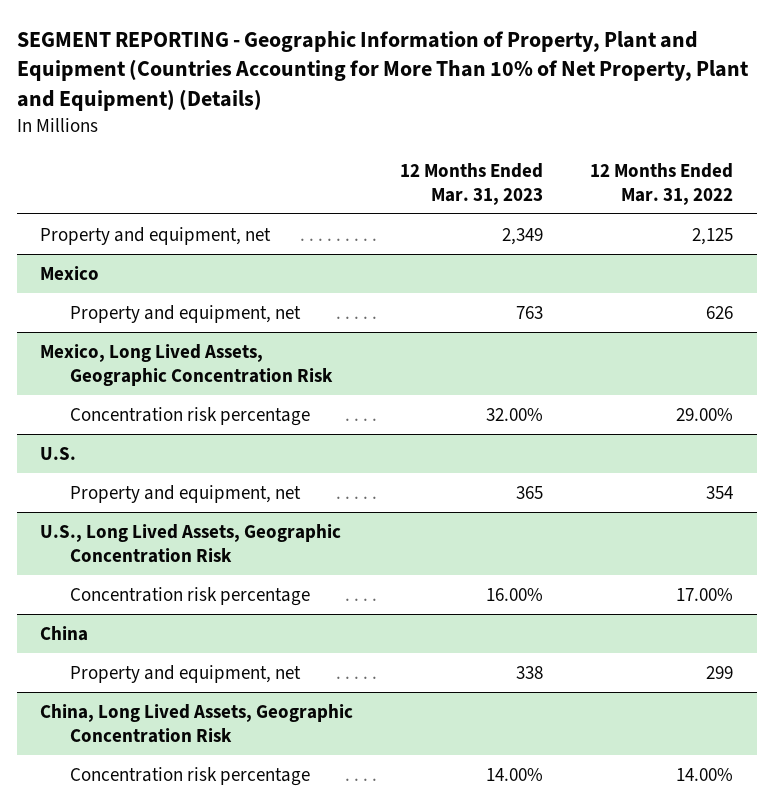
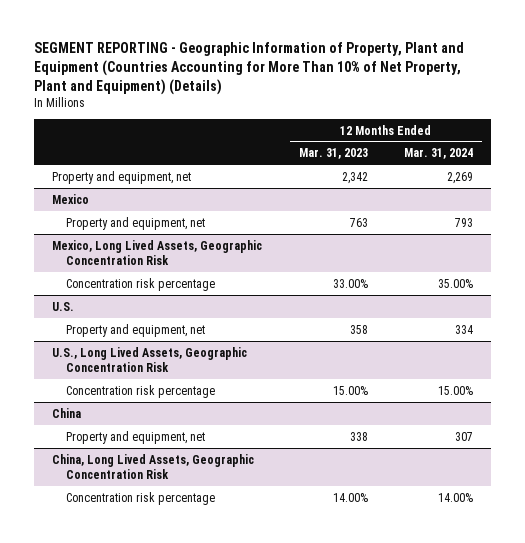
[590,162,734,205] 12 Months Ended Mar. 31, 2022 -> none
none -> [404,148,474,160] Mar. 31, 2024
[502,227,544,245] 2,349 -> [341,171,368,184] 2,342
[486,407,544,421] 32.00% -> [332,278,368,288] 33.00%
[516,485,544,499] 365 -> [349,324,368,334] 358
[486,587,544,601] 16.00% -> [332,385,368,395] 15.00%

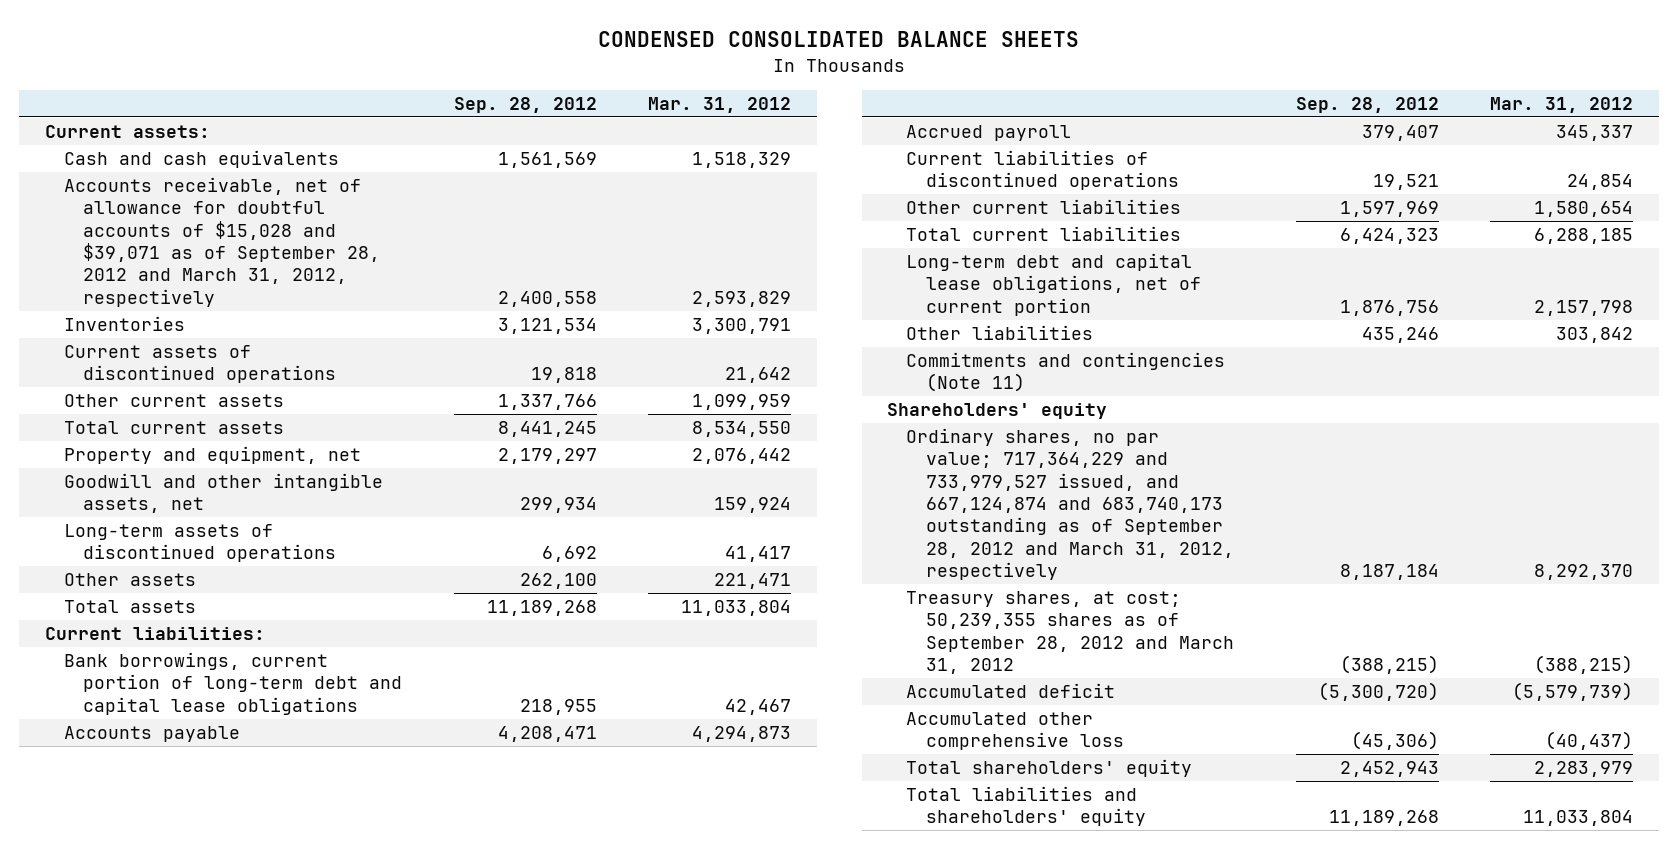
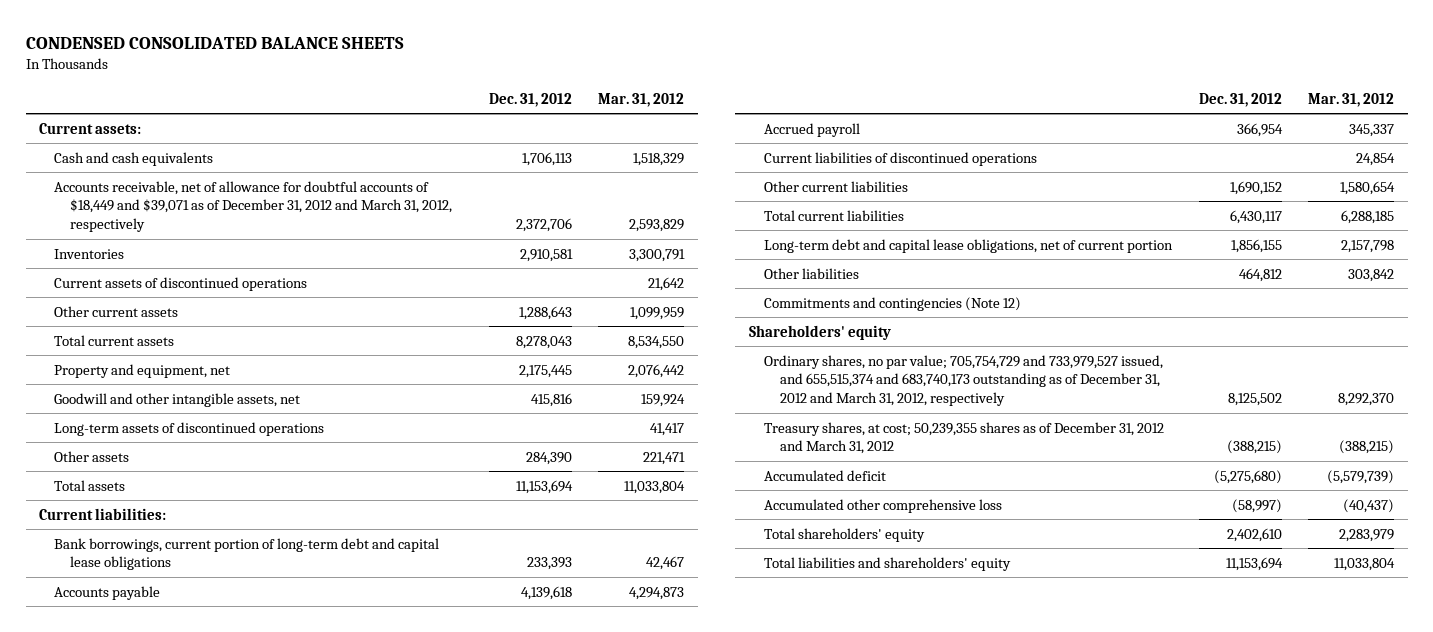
[453,96,597,113] Sep. 28, 2012 -> none
none -> [488,92,572,107] Dec. 31, 2012
[64,177,381,307] Accounts receivable, net of allowance for doubtful accounts of $15,028 and $39,071 as of September 28, 2012 and March 31, 2012, respectively -> [54,180,452,233] Accounts receivable, net of allowance for doubtful accounts of $18,449 and $39,071 as of December 31, 2012 and March 31, 2012, respectively
[906,352,1226,393] Commitments and contingencies (Note 11) -> [764,296,1022,311] Commitments and contingencies (Note 12)
[906,428,1234,581] Ordinary shares, no par value; 717,364,229 and 733,979,527 issued, and 667,124,874 and 683,740,173 outstanding as of September 28, 2012 and March 31, 2012, respectively -> [764,354,1164,407] Ordinary shares, no par value; 705,754,729 and 733,979,527 issued, and 655,515,374 and 683,740,173 outstanding as of December 31, 2012 and March 31, 2012, respectively
[906,591,1234,675] Treasury shares, at cost; 50,239,355 shares as of September 28, 2012 and March 31, 2012 -> [764,421,1165,455] Treasury shares, at cost; 50,239,355 shares as of December 31, 2012 and March 31, 2012

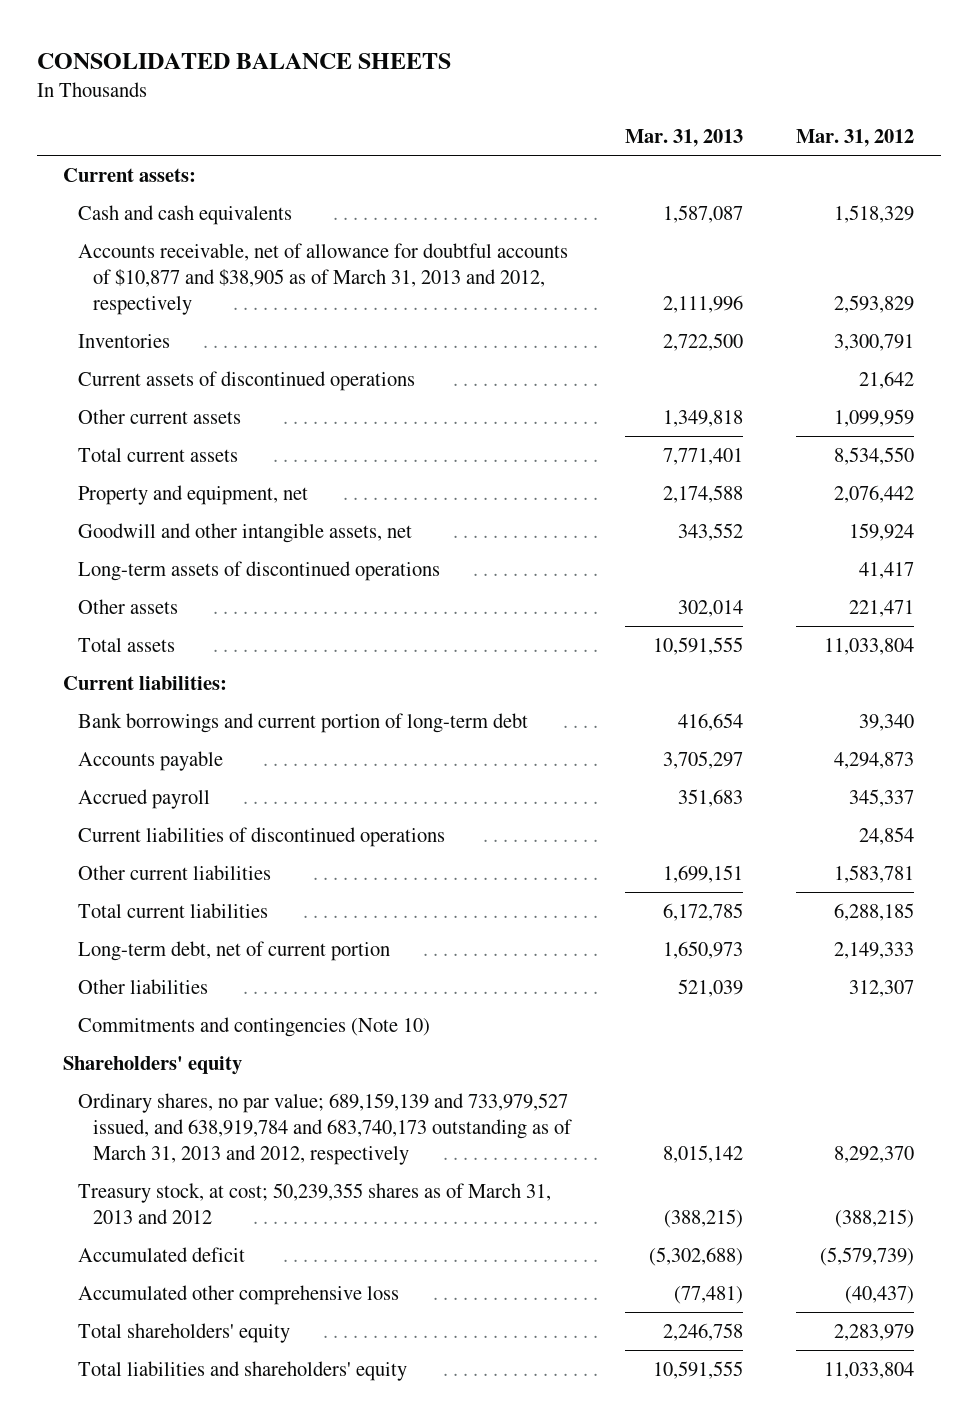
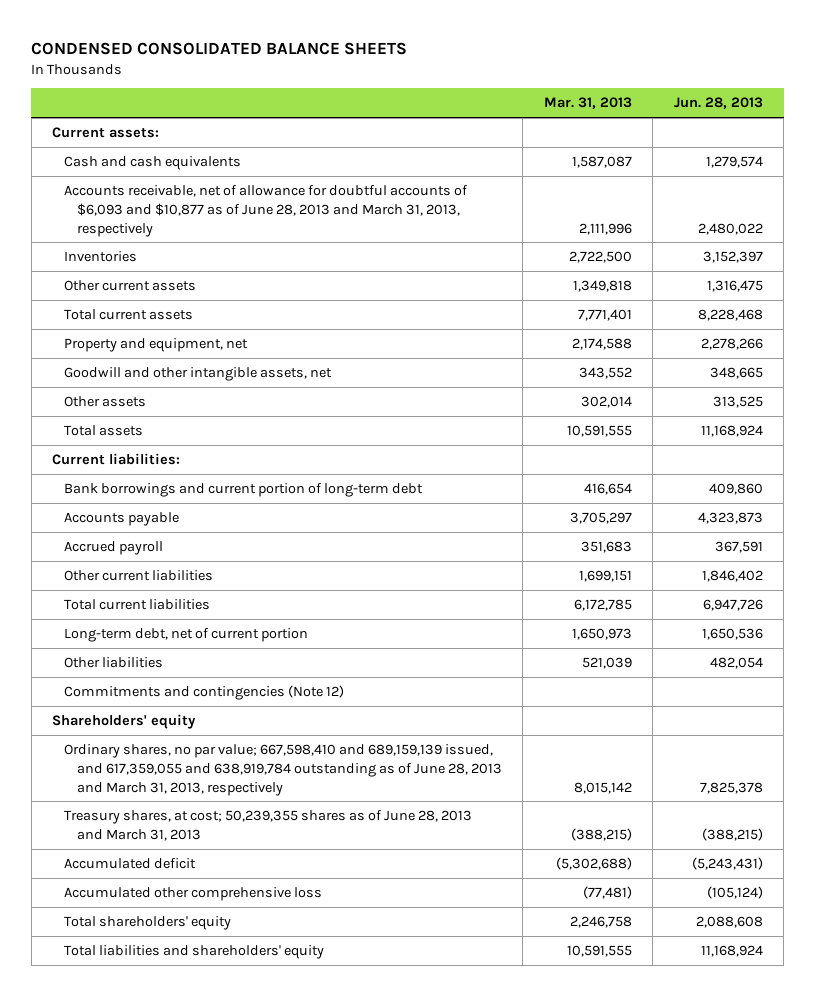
[36,52,451,69] CONSOLIDATED BALANCE SHEETS -> [31,42,408,56] CONDENSED CONSOLIDATED BALANCE SHEETS
[796,129,915,148] Mar. 31, 2012 -> none
none -> [673,97,763,110] Jun. 28, 2013
[78,242,569,316] Accounts receivable, net of allowance for doubtful accounts of $10,877 and $38,905 as of March 31, 2013 and 2012, respectively -> [64,185,469,237] Accounts receivable, net of allowance for doubtful accounts of $6,093 and $10,877 as of June 28, 2013 and March 31, 2013, respectively
[78,370,416,391] Current assets of discontinued operations -> none
[78,560,441,581] Long-term assets of discontinued operations -> none
[78,826,446,847] Current liabilities of discontinued operations -> none
[78,1016,431,1037] Commitments and contingencies (Note 10) -> [64,685,345,701] Commitments and contingencies (Note 12)
[78,1092,573,1166] Ordinary shares, no par value; 689,159,139 and 733,979,527 issued, and 638,919,784 and 683,740,173 outstanding as of March 31, 2013 and 2012, respectively -> [64,744,502,796] Ordinary shares, no par value; 667,598,410 and 689,159,139 issued, and 617,359,055 and 638,919,784 outstanding as of June 28, 2013 and March 31, 2013, respectively
[78,1182,552,1225] Treasury stock, at cost; 50,239,355 shares as of March 31, 2013 and 2012 -> [64,810,473,841] Treasury shares, at cost; 50,239,355 shares as of June 28, 2013 and March 31, 2013

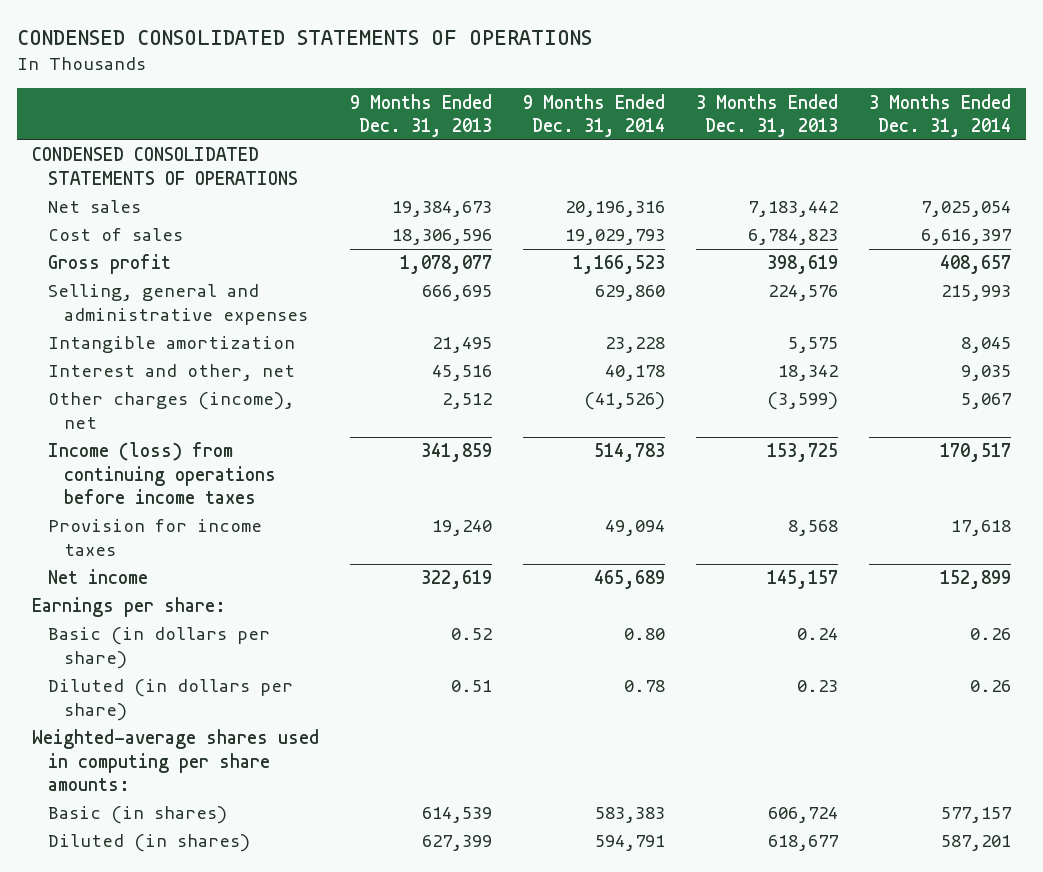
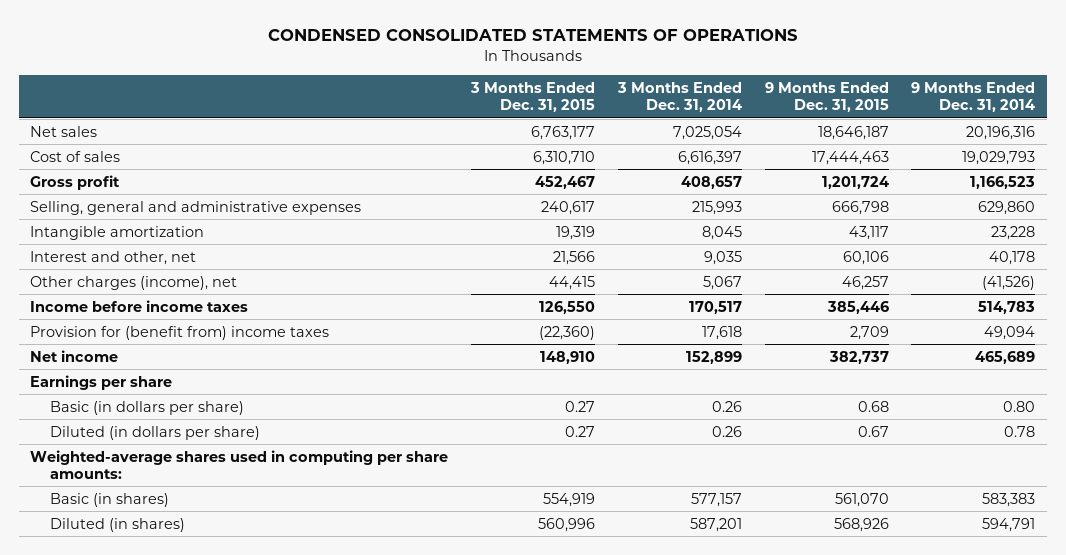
[350,93,493,137] 9 Months Ended Dec. 31, 2013 -> none
[695,93,838,137] 3 Months Ended Dec. 31, 2013 -> none
none -> [470,81,596,113] 3 Months Ended Dec. 31, 2015
none -> [764,81,889,113] 9 Months Ended Dec. 31, 2015
[32,147,299,185] CONDENSED CONSOLIDATED STATEMENTS OF OPERATIONS -> none
[48,442,277,505] Income (loss) from continuing operations before income taxes -> [30,299,249,312] Income before income taxes
[48,519,263,556] Provision for income taxes -> [30,325,330,340] Provision for (benefit from) income taxes
[32,597,227,618] Earnings per share: -> [30,374,173,390] Earnings per share

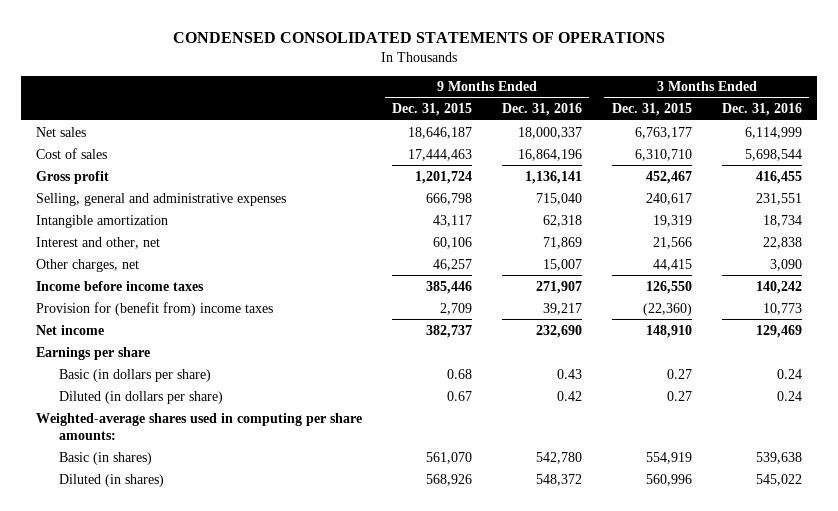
[616,81,742,113] 3 Months Ended Dec. 31, 2014 -> none
[911,81,1036,113] 9 Months Ended Dec. 31, 2014 -> none
none -> [501,103,582,117] Dec. 31, 2016
none -> [721,103,802,117] Dec. 31, 2016
[30,275,238,290] Other charges (income), net -> [36,258,140,272] Other charges, net

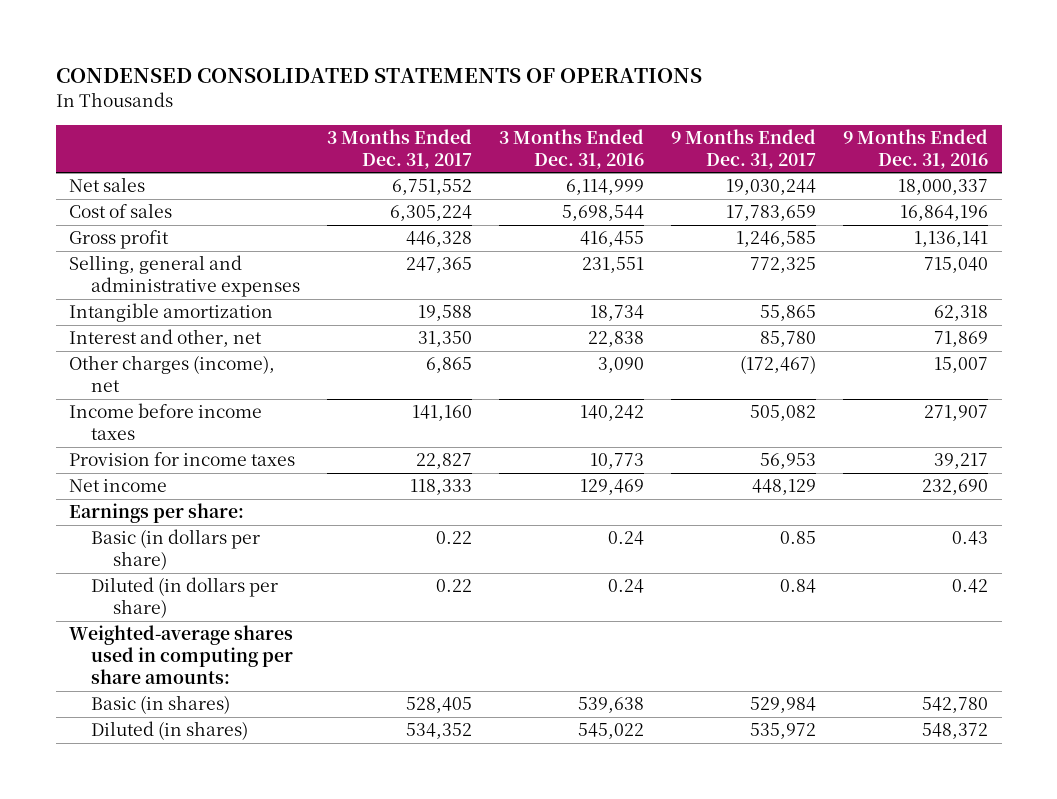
[392,103,473,117] Dec. 31, 2015 -> none
[611,103,692,117] Dec. 31, 2015 -> none
none -> [327,129,473,169] 3 Months Ended Dec. 31, 2017
none -> [671,129,817,169] 9 Months Ended Dec. 31, 2017
[36,258,140,272] Other charges, net -> [69,355,276,393] Other charges (income), net
[36,301,274,316] Provision for (benefit from) income taxes -> [69,452,296,467] Provision for income taxes
[36,346,151,360] Earnings per share -> [69,503,245,524] Earnings per share:

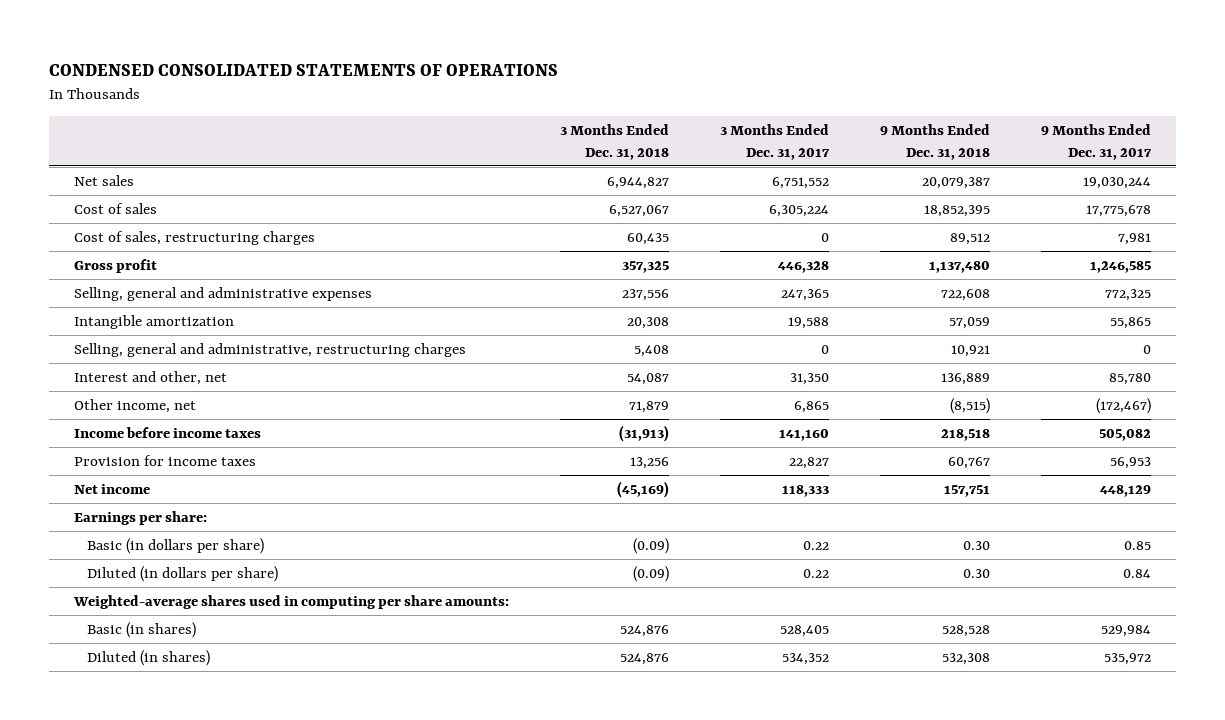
[499,129,645,169] 3 Months Ended Dec. 31, 2016 -> none
[843,129,989,169] 9 Months Ended Dec. 31, 2016 -> none
none -> [560,123,670,161] 3 Months Ended Dec. 31, 2018
none -> [879,123,990,161] 9 Months Ended Dec. 31, 2018
[726,205,817,222] 17,783,659 -> [1085,204,1151,217] 17,775,678
none -> [74,230,316,245] Cost of sales, restructuring charges
none -> [74,342,467,357] Selling, general and administrative, restructuring charges
[69,355,276,393] Other charges (income), net -> [74,398,197,413] Other income, net

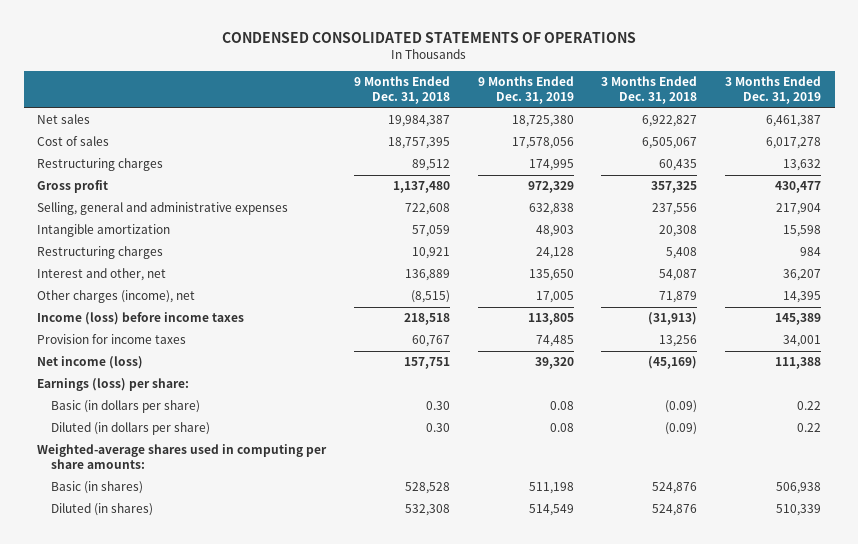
[720,123,831,161] 3 Months Ended Dec. 31, 2017 -> none
[1040,123,1152,161] 9 Months Ended Dec. 31, 2017 -> none
none -> [477,76,574,105] 9 Months Ended Dec. 31, 2019
none -> [724,76,821,105] 3 Months Ended Dec. 31, 2019
[607,176,670,189] 6,944,827 -> [642,115,698,128] 6,922,827
[921,176,990,189] 20,079,387 -> [388,115,451,128] 19,984,387
[609,204,670,217] 6,527,067 -> [642,137,698,150] 6,505,067
[923,204,990,217] 18,852,395 -> [388,137,451,150] 18,757,395
[74,230,316,245] Cost of sales, restructuring charges -> [37,158,164,172] Restructuring charges
[74,342,467,357] Selling, general and administrative, restructuring charges -> [37,246,164,260] Restructuring charges
[74,398,197,413] Other income, net -> [37,290,196,304] Other charges (income), net
[74,426,262,438] Income before income taxes -> [37,312,245,326] Income (loss) before income taxes
[74,483,151,494] Net income -> [37,356,144,370] Net income (loss)
[74,510,208,525] Earnings per share: -> [37,378,190,392] Earnings (loss) per share:

